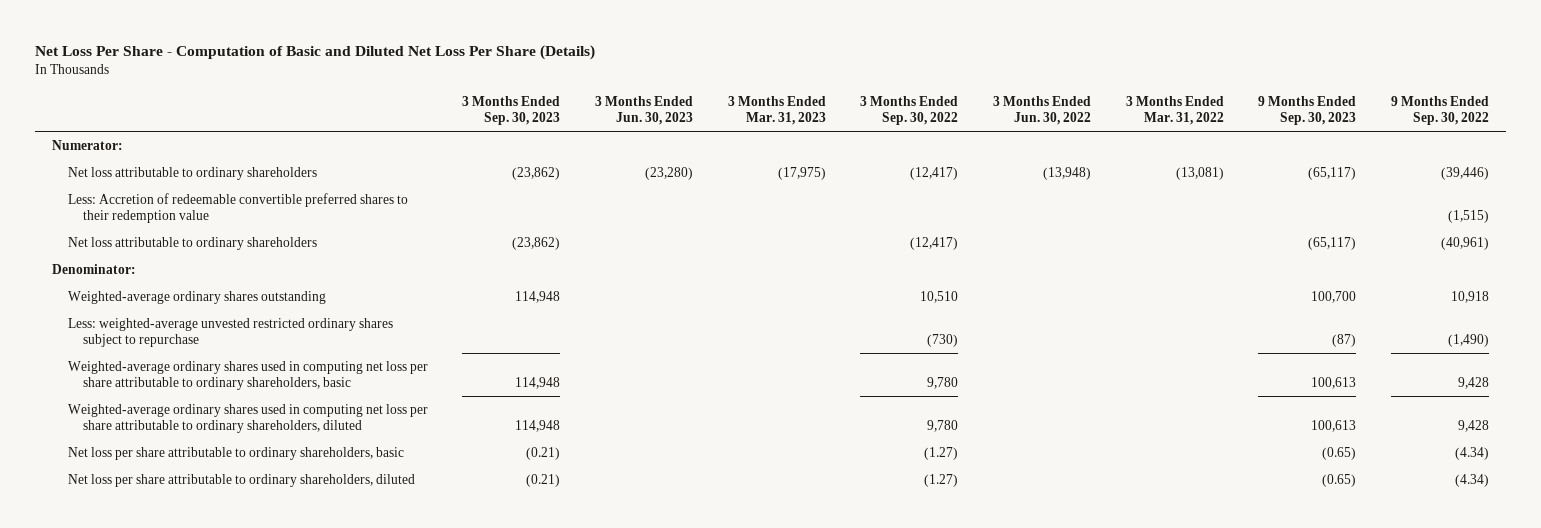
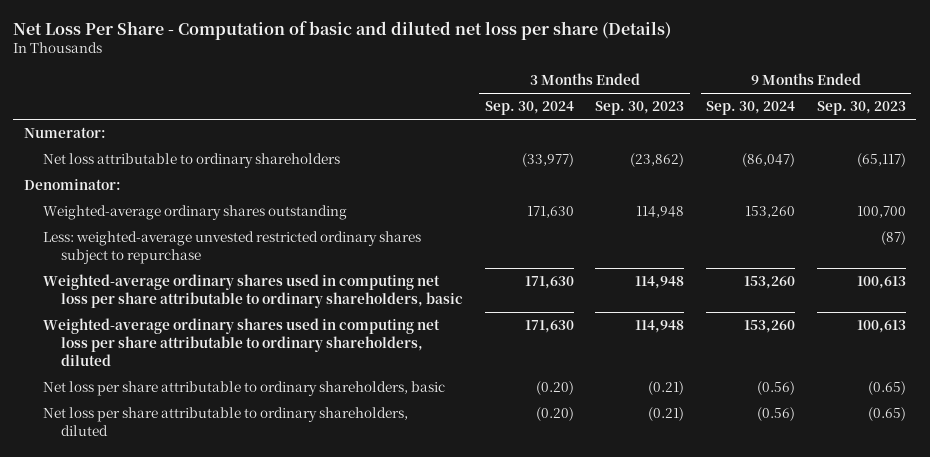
[35,45,596,61] Net Loss Per Share - Computation of Basic and Diluted Net Loss Per Share (Details) -> [13,20,672,40] Net Loss Per Share - Computation of basic and diluted net loss per share (Details)
[595,95,694,126] 3 Months Ended Jun. 30, 2023 -> none
[727,95,826,126] 3 Months Ended Mar. 31, 2023 -> none
[860,95,959,126] 3 Months Ended Sep. 30, 2022 -> none
[992,95,1091,126] 3 Months Ended Jun. 30, 2022 -> none
[1125,95,1224,126] 3 Months Ended Mar. 31, 2022 -> none
[1390,95,1489,126] 9 Months Ended Sep. 30, 2022 -> none
none -> [484,101,574,116] Sep. 30, 2024
none -> [705,101,795,116] Sep. 30, 2024
[67,192,408,224] Less: Accretion of redeemable convertible preferred shares to their redemption value -> none
[67,236,317,250] Net loss attributable to ordinary shareholders -> none

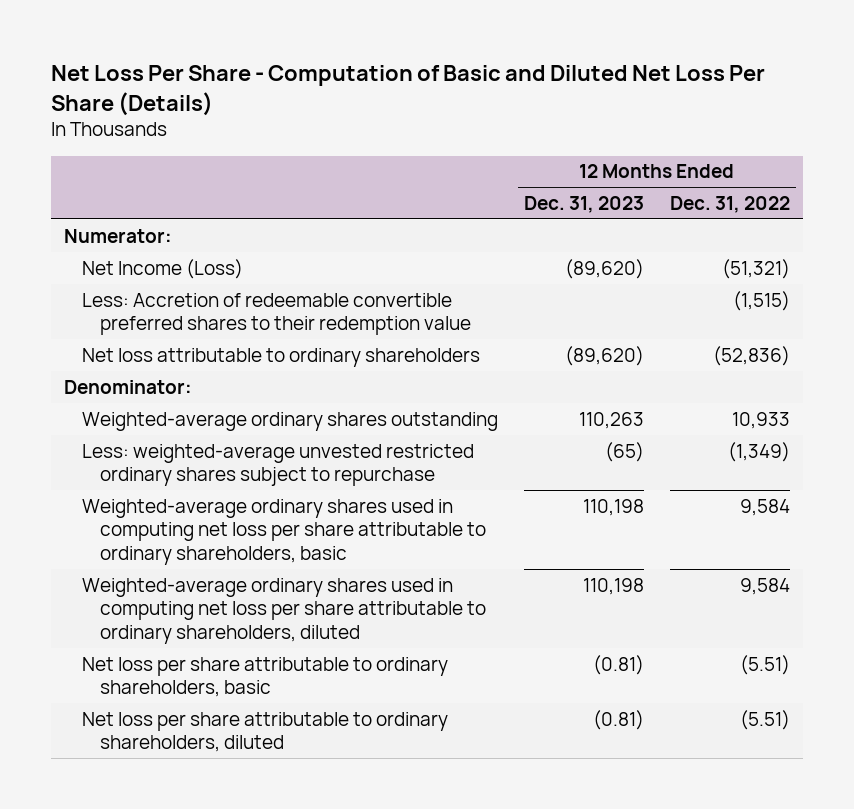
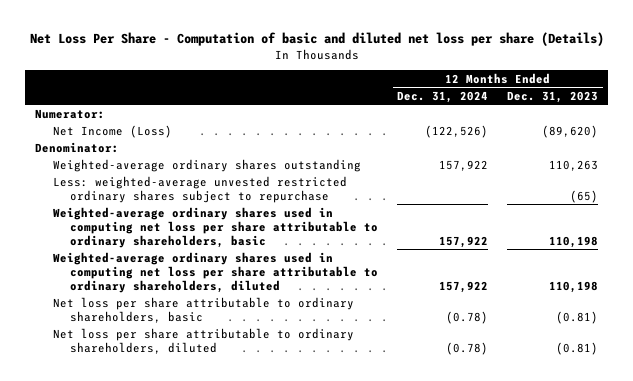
[51,64,766,116] Net Loss Per Share - Computation of Basic and Diluted Net Loss Per Share (Details) -> [29,32,604,47] Net Loss Per Share - Computation of basic and diluted net loss per share (Details)
[669,195,790,213] Dec. 31, 2022 -> none
none -> [397,90,489,103] Dec. 31, 2024
[82,292,472,336] Less: Accretion of redeemable convertible preferred shares to their redemption value -> none
[82,347,481,367] Net loss attributable to ordinary shareholders -> none

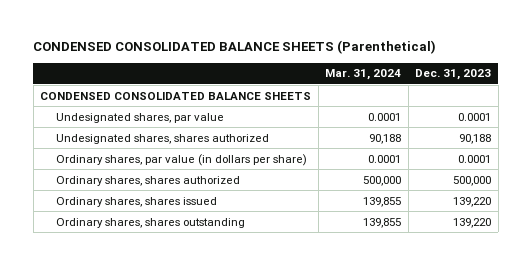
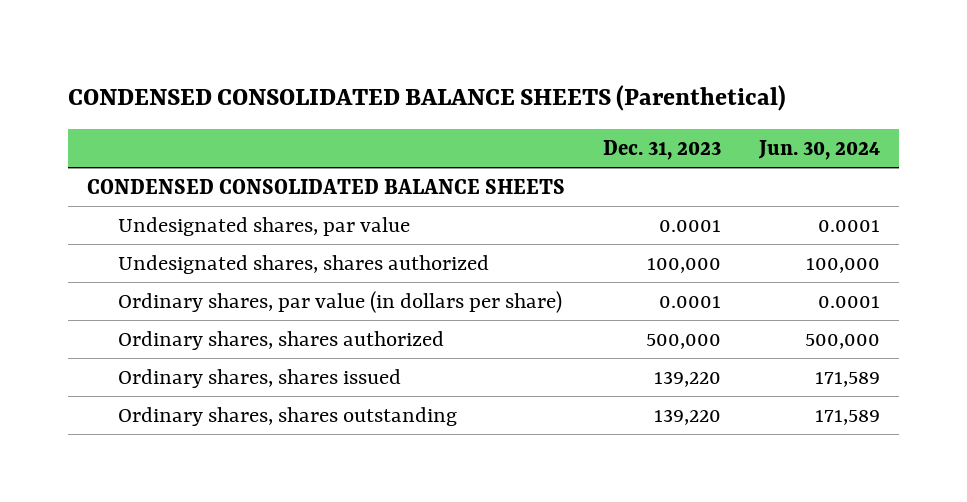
[325,69,402,81] Mar. 31, 2024 -> none
none -> [758,139,881,160] Jun. 30, 2024
[459,133,492,144] 90,188 -> [647,257,722,273] 100,000

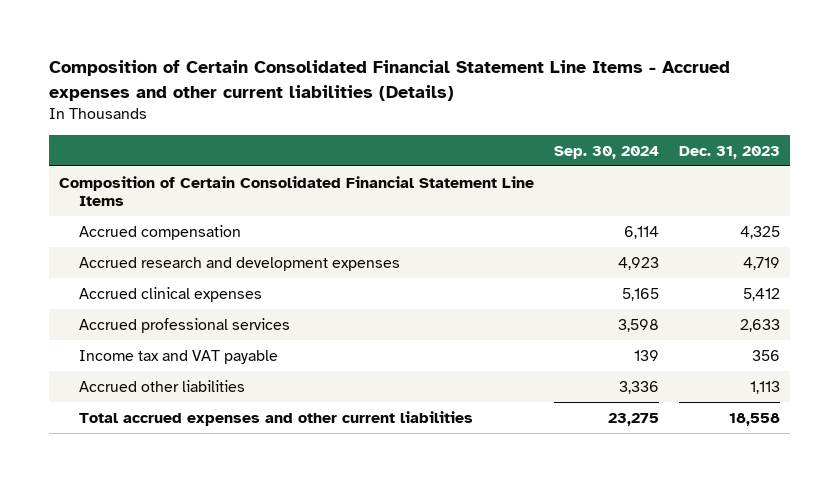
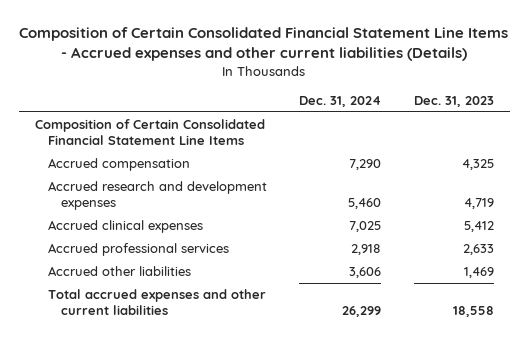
[554,145,660,159] Sep. 30, 2024 -> none
none -> [299,95,382,107] Dec. 31, 2024
[79,349,279,364] Income tax and VAT payable -> none
[750,380,781,394] 1,113 -> [463,267,494,279] 1,469

